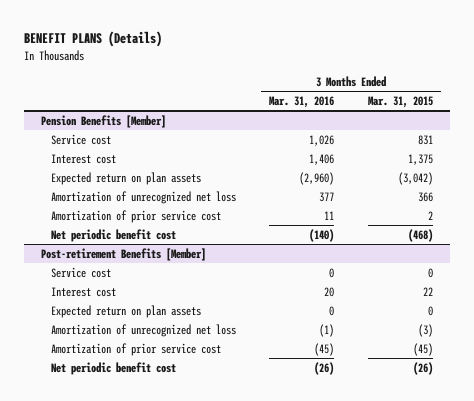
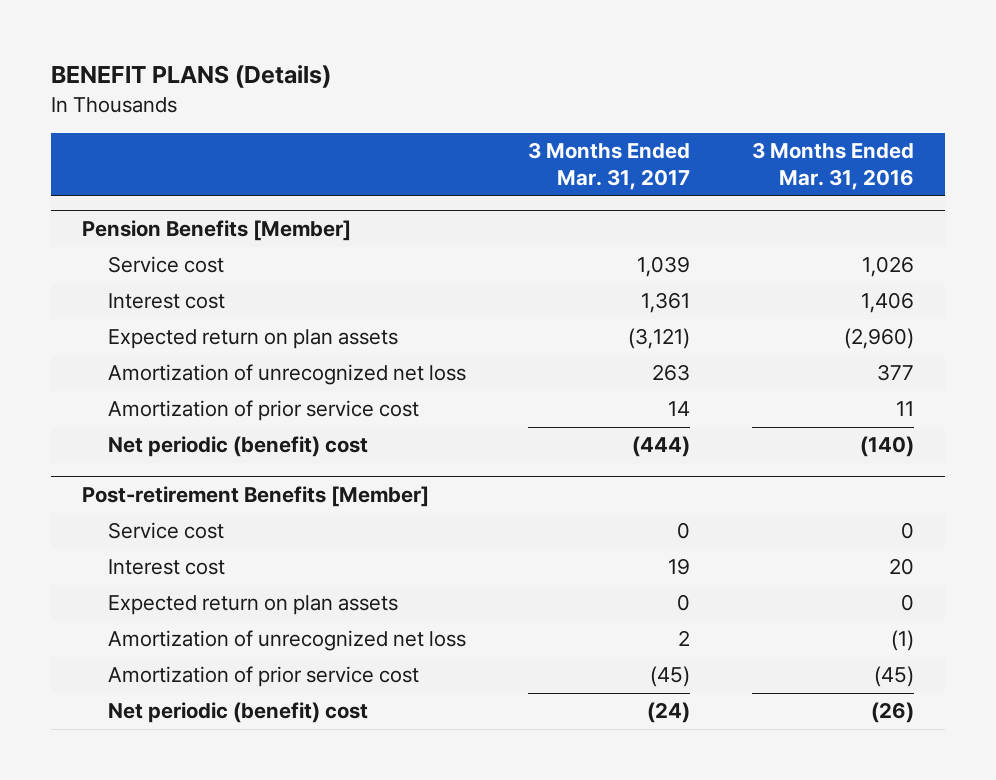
[368,95,434,108] Mar. 31, 2015 -> none
none -> [528,141,691,191] 3 Months Ended Mar. 31, 2017
[50,228,176,242] Net periodic benefit cost -> [108,436,369,458] Net periodic (benefit) cost
[50,361,176,375] Net periodic benefit cost -> [108,702,369,724] Net periodic (benefit) cost

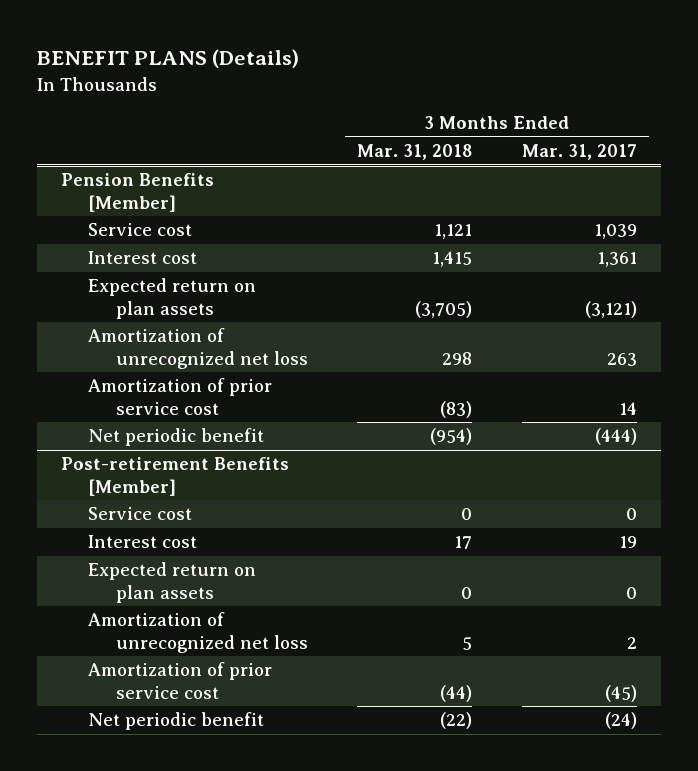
[752,141,915,191] 3 Months Ended Mar. 31, 2016 -> none
none -> [357,144,473,161] Mar. 31, 2018
[108,436,369,458] Net periodic (benefit) cost -> [88,428,265,447] Net periodic benefit
[108,702,369,724] Net periodic (benefit) cost -> [88,712,265,731] Net periodic benefit

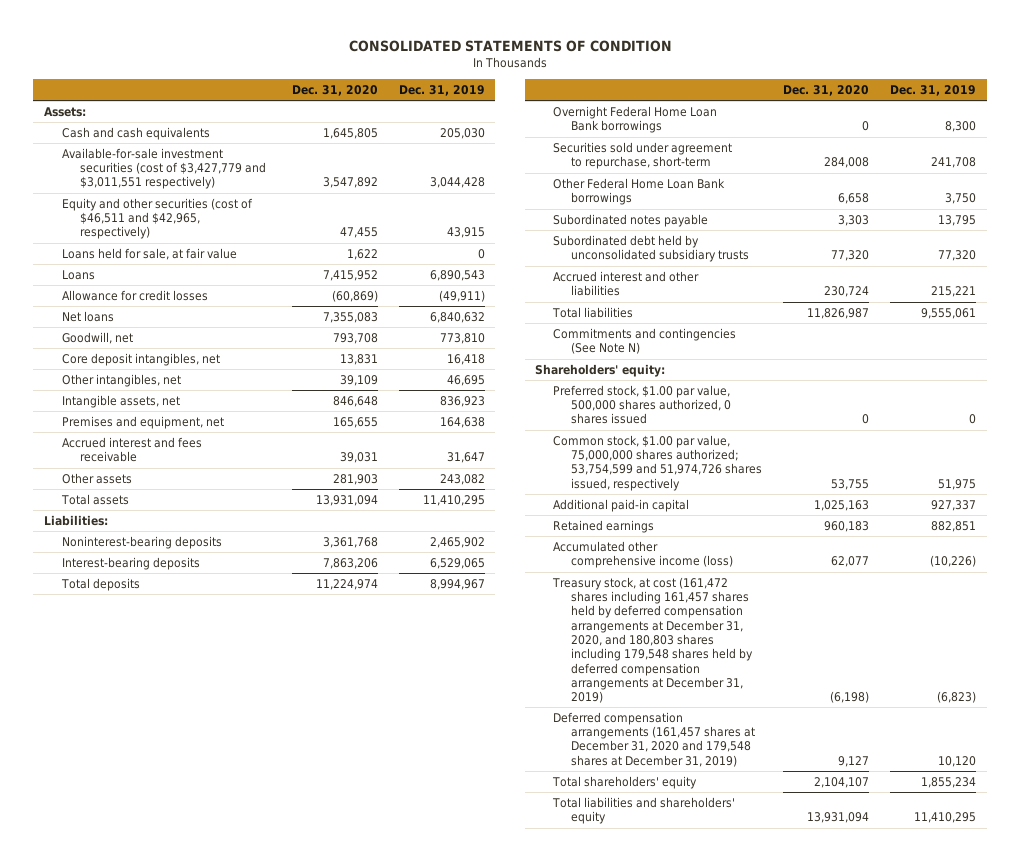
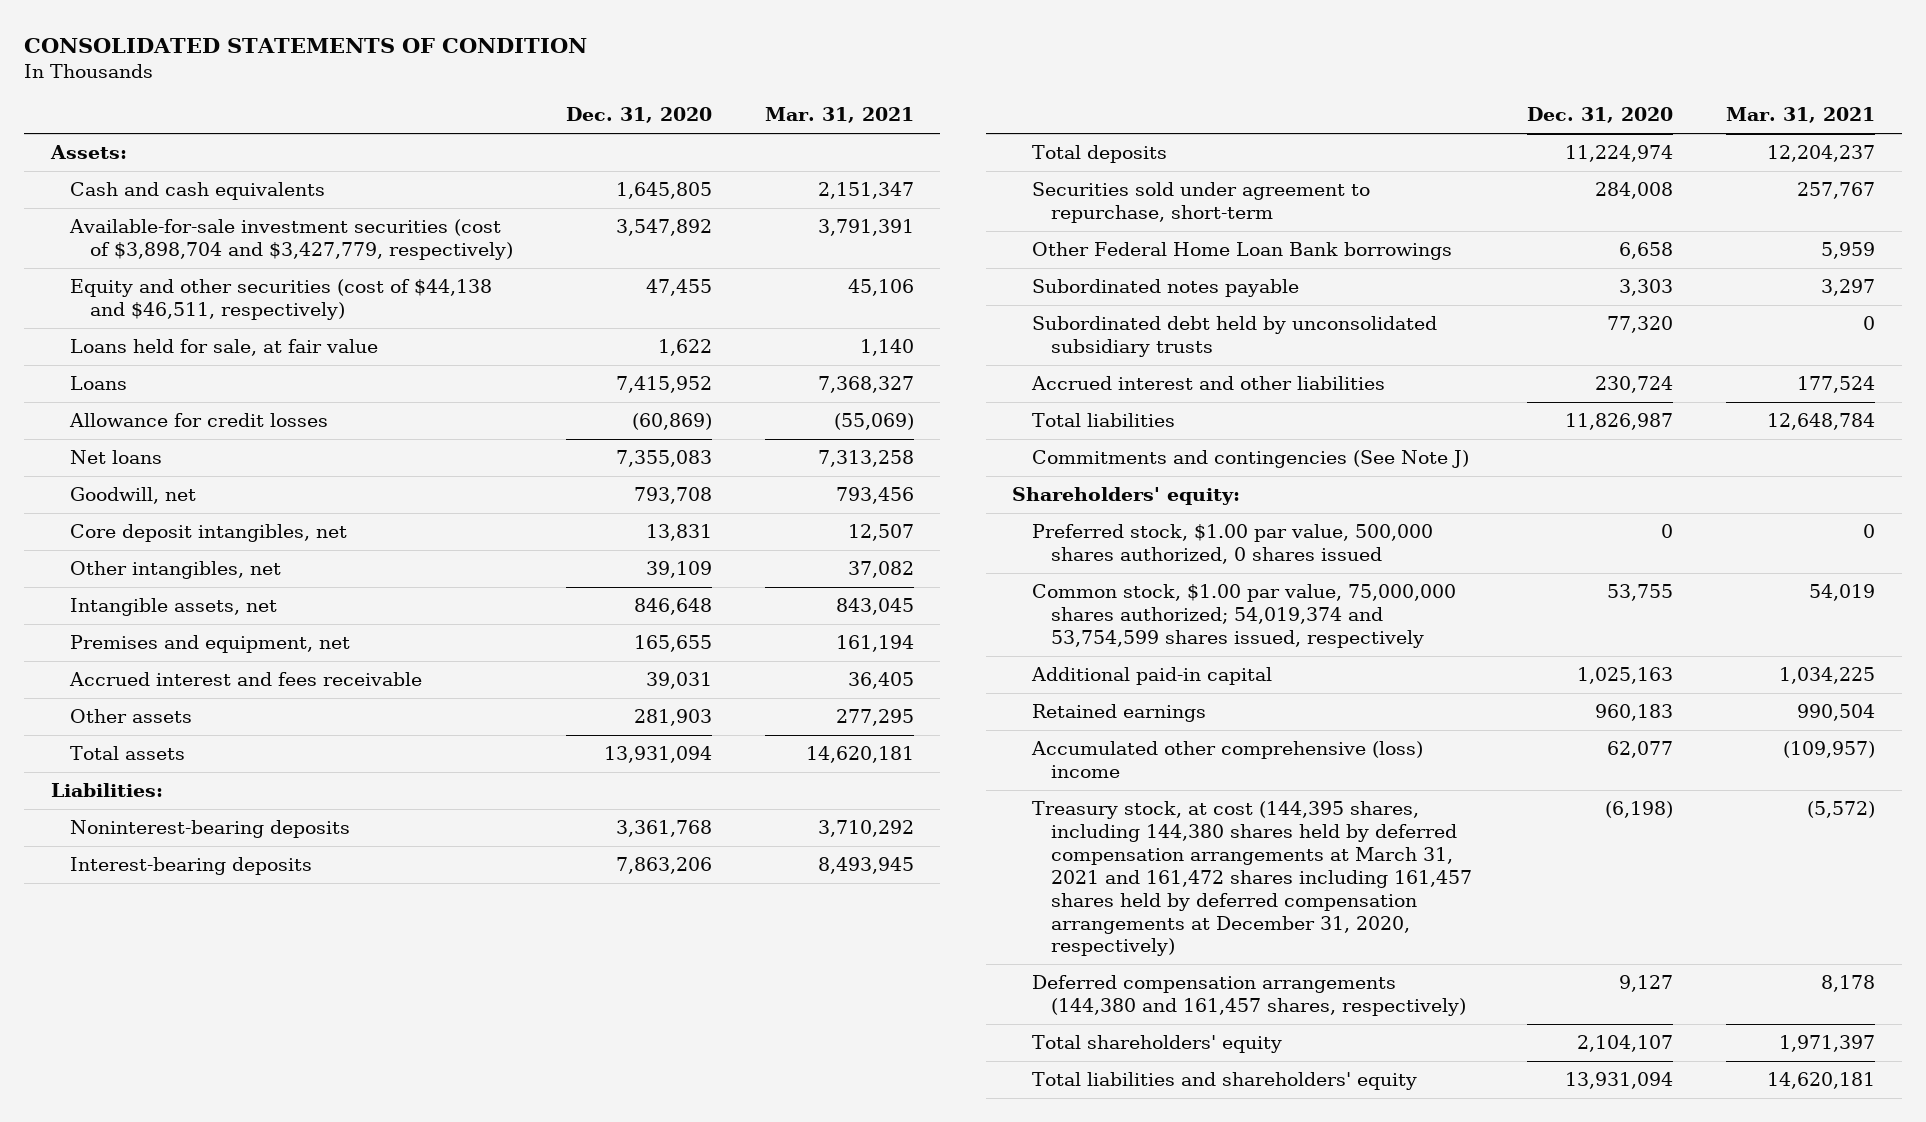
[398,84,485,96] Dec. 31, 2019 -> none
none -> [764,107,914,124] Mar. 31, 2021
[61,147,266,190] Available-for-sale investment securities (cost of $3,427,779 and $3,011,551 respectively) -> [69,219,513,261] Available-for-sale investment securities (cost of $3,898,704 and $3,427,779, respectively)
[61,197,253,240] Equity and other securities (cost of $46,511 and $42,965, respectively) -> [70,279,493,321] Equity and other securities (cost of $44,138 and $46,511, respectively)
[553,105,718,134] Overnight Federal Home Loan Bank borrowings -> none
[553,327,737,355] Commitments and contingencies (See Note N) -> [1031,450,1469,469] Commitments and contingencies (See Note J)
[553,434,763,491] Common stock, $1.00 par value, 75,000,000 shares authorized; 53,754,599 and 51,974,726 shares issued, respectively -> [1031,584,1456,649] Common stock, $1.00 par value, 75,000,000 shares authorized; 54,019,374 and 53,754,599 shares issued, respectively
[553,540,734,569] Accumulated other comprehensive income (loss) -> [1030,741,1423,779] Accumulated other comprehensive (loss) income
[552,576,754,704] Treasury stock, at cost (161,472 shares including 161,457 shares held by deferred compensation arrangements at December 31, 2020, and 180,803 shares including 179,548 shares held by deferred compensation arrangements at December 31, 2019) -> [1031,801,1473,957] Treasury stock, at cost (144,395 shares, including 144,380 shares held by deferred compensation arrangements at March 31, 2021 and 161,472 shares including 161,457 shares held by deferred compensation arrangements at December 31, 2020, respectively)
[553,711,756,767] Deferred compensation arrangements (161,457 shares at December 31, 2020 and 179,548 shares at December 31, 2019) -> [1031,975,1467,1017] Deferred compensation arrangements (144,380 and 161,457 shares, respectively)

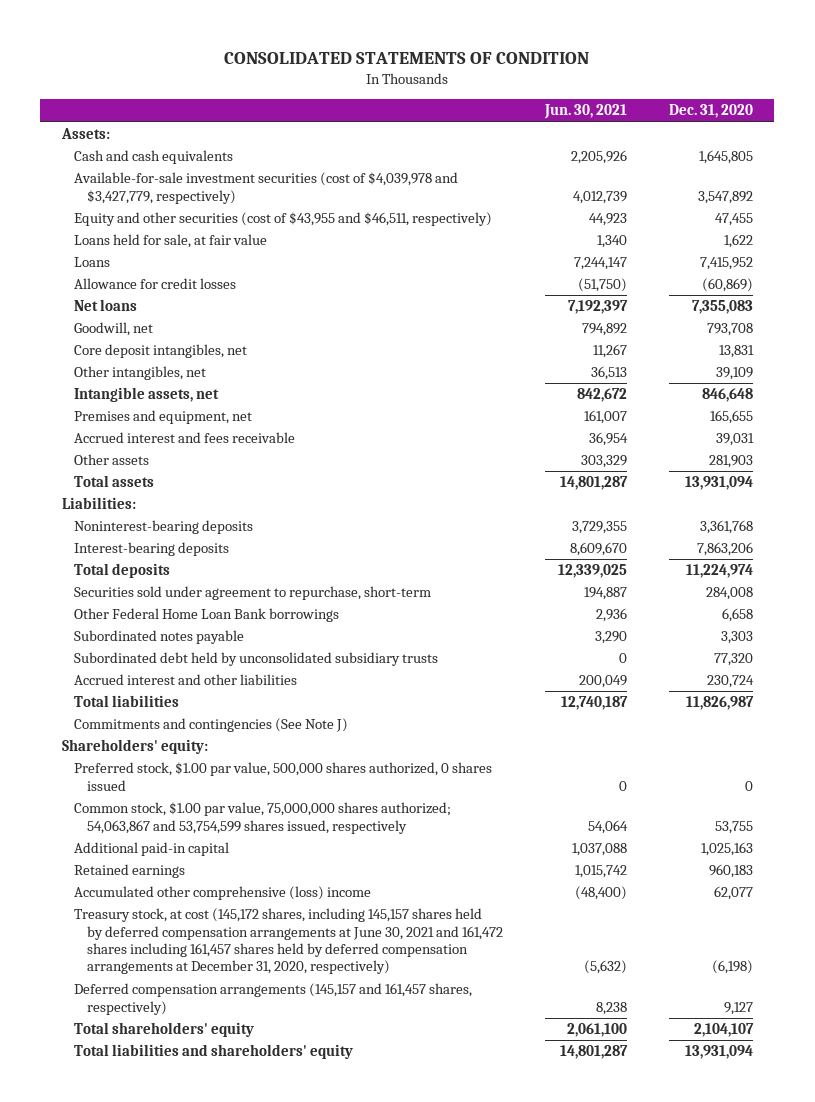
[764,107,914,124] Mar. 31, 2021 -> none
none -> [543,104,627,120] Jun. 30, 2021
[69,219,513,261] Available-for-sale investment securities (cost of $3,898,704 and $3,427,779, respectively) -> [74,172,459,204] Available-for-sale investment securities (cost of $4,039,978 and $3,427,779, respectively)
[70,279,493,321] Equity and other securities (cost of $44,138 and $46,511, respectively) -> [74,212,493,227] Equity and other securities (cost of $43,955 and $46,511, respectively)
[1031,584,1456,649] Common stock, $1.00 par value, 75,000,000 shares authorized; 54,019,374 and 53,754,599 shares issued, respectively -> [74,802,452,834] Common stock, $1.00 par value, 75,000,000 shares authorized; 54,063,867 and 53,754,599 shares issued, respectively
[1031,801,1473,957] Treasury stock, at cost (144,395 shares, including 144,380 shares held by deferred compensation arrangements at March 31, 2021 and 161,472 shares including 161,457 shares held by deferred compensation arrangements at December 31, 2020, respectively) -> [74,908,503,975] Treasury stock, at cost (145,172 shares, including 145,157 shares held by deferred compensation arrangements at June 30, 2021 and 161,472 shares including 161,457 shares held by deferred compensation arrangements at December 31, 2020, respectively)
[1031,975,1467,1017] Deferred compensation arrangements (144,380 and 161,457 shares, respectively) -> [74,983,473,1015] Deferred compensation arrangements (145,157 and 161,457 shares, respectively)

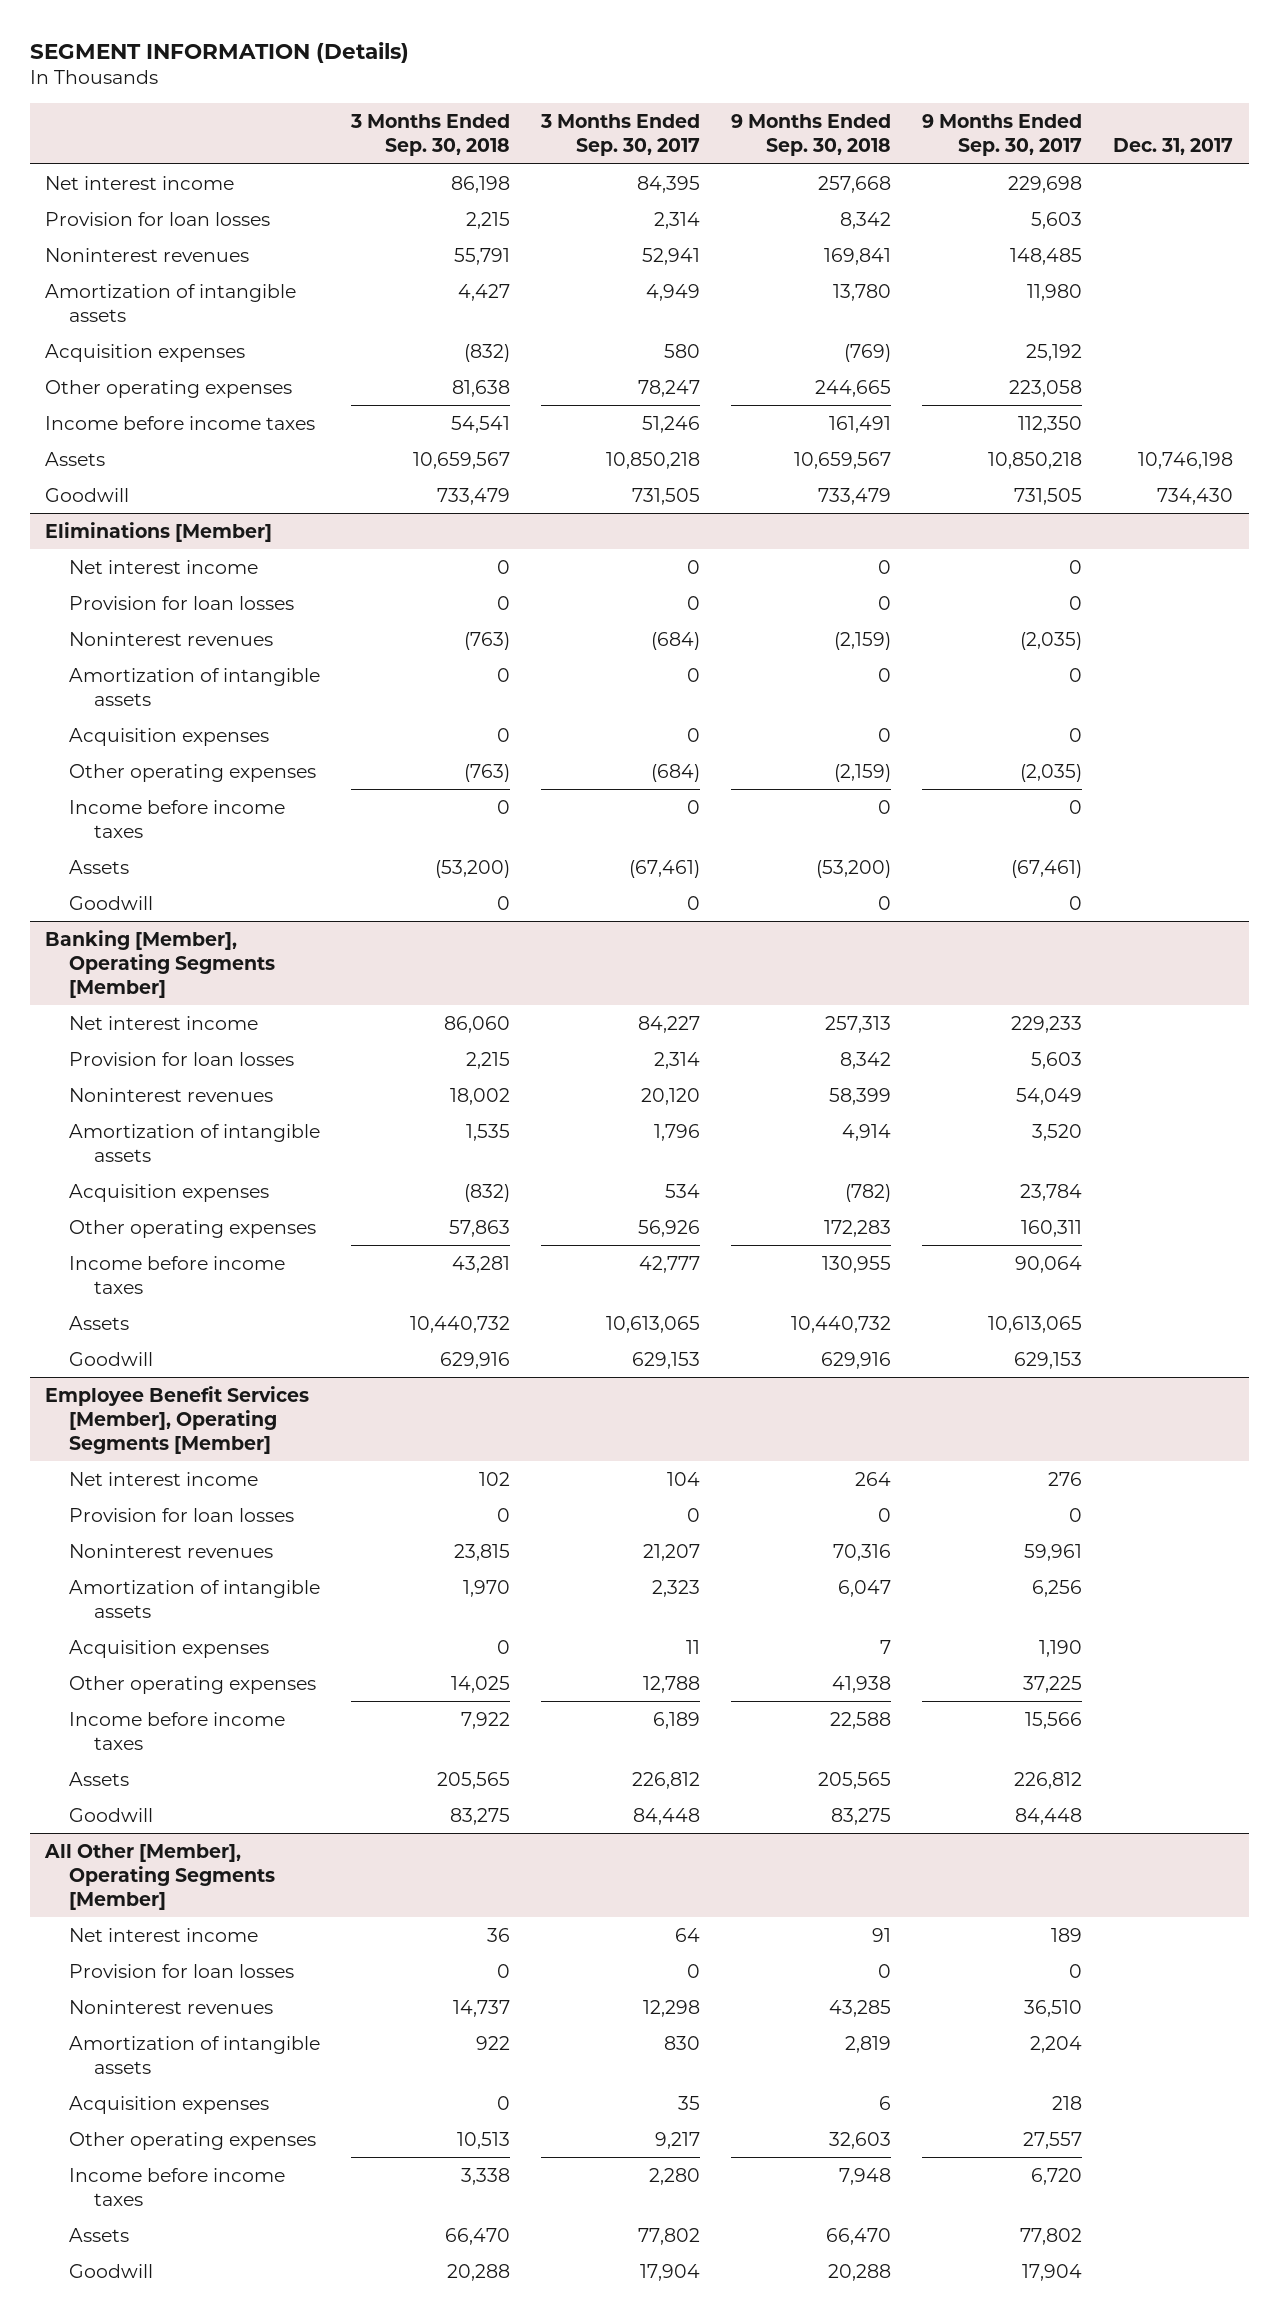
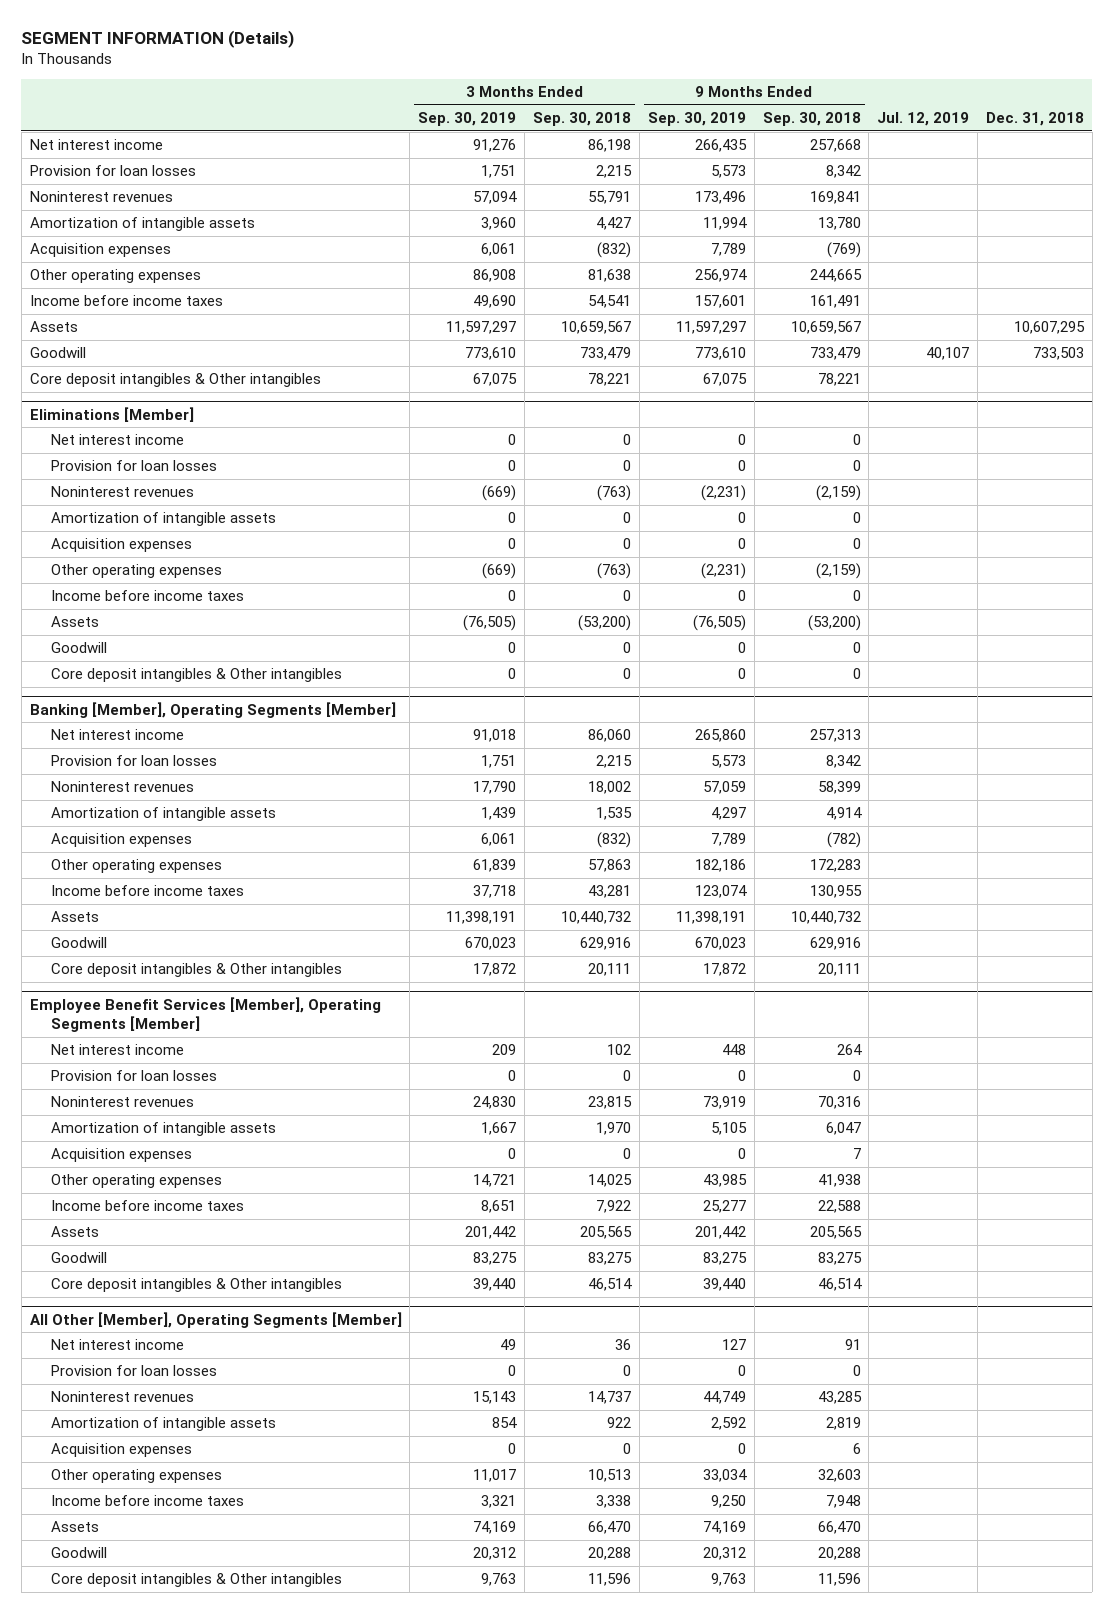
[540,113,701,156] 3 Months Ended Sep. 30, 2017 -> none
[922,113,1083,156] 9 Months Ended Sep. 30, 2017 -> none
[1113,137,1234,155] Dec. 31, 2017 -> none
none -> [418,111,517,126] Sep. 30, 2019
none -> [647,111,746,126] Sep. 30, 2019
none -> [877,111,970,126] Jul. 12, 2019
none -> [986,111,1085,126] Dec. 31, 2018
none -> [29,373,321,388] Core deposit intangibles & Other intangibles
none -> [51,668,343,683] Core deposit intangibles & Other intangibles
none -> [51,963,343,978] Core deposit intangibles & Other intangibles
none -> [51,1278,343,1293] Core deposit intangibles & Other intangibles
none -> [51,1573,343,1588] Core deposit intangibles & Other intangibles

